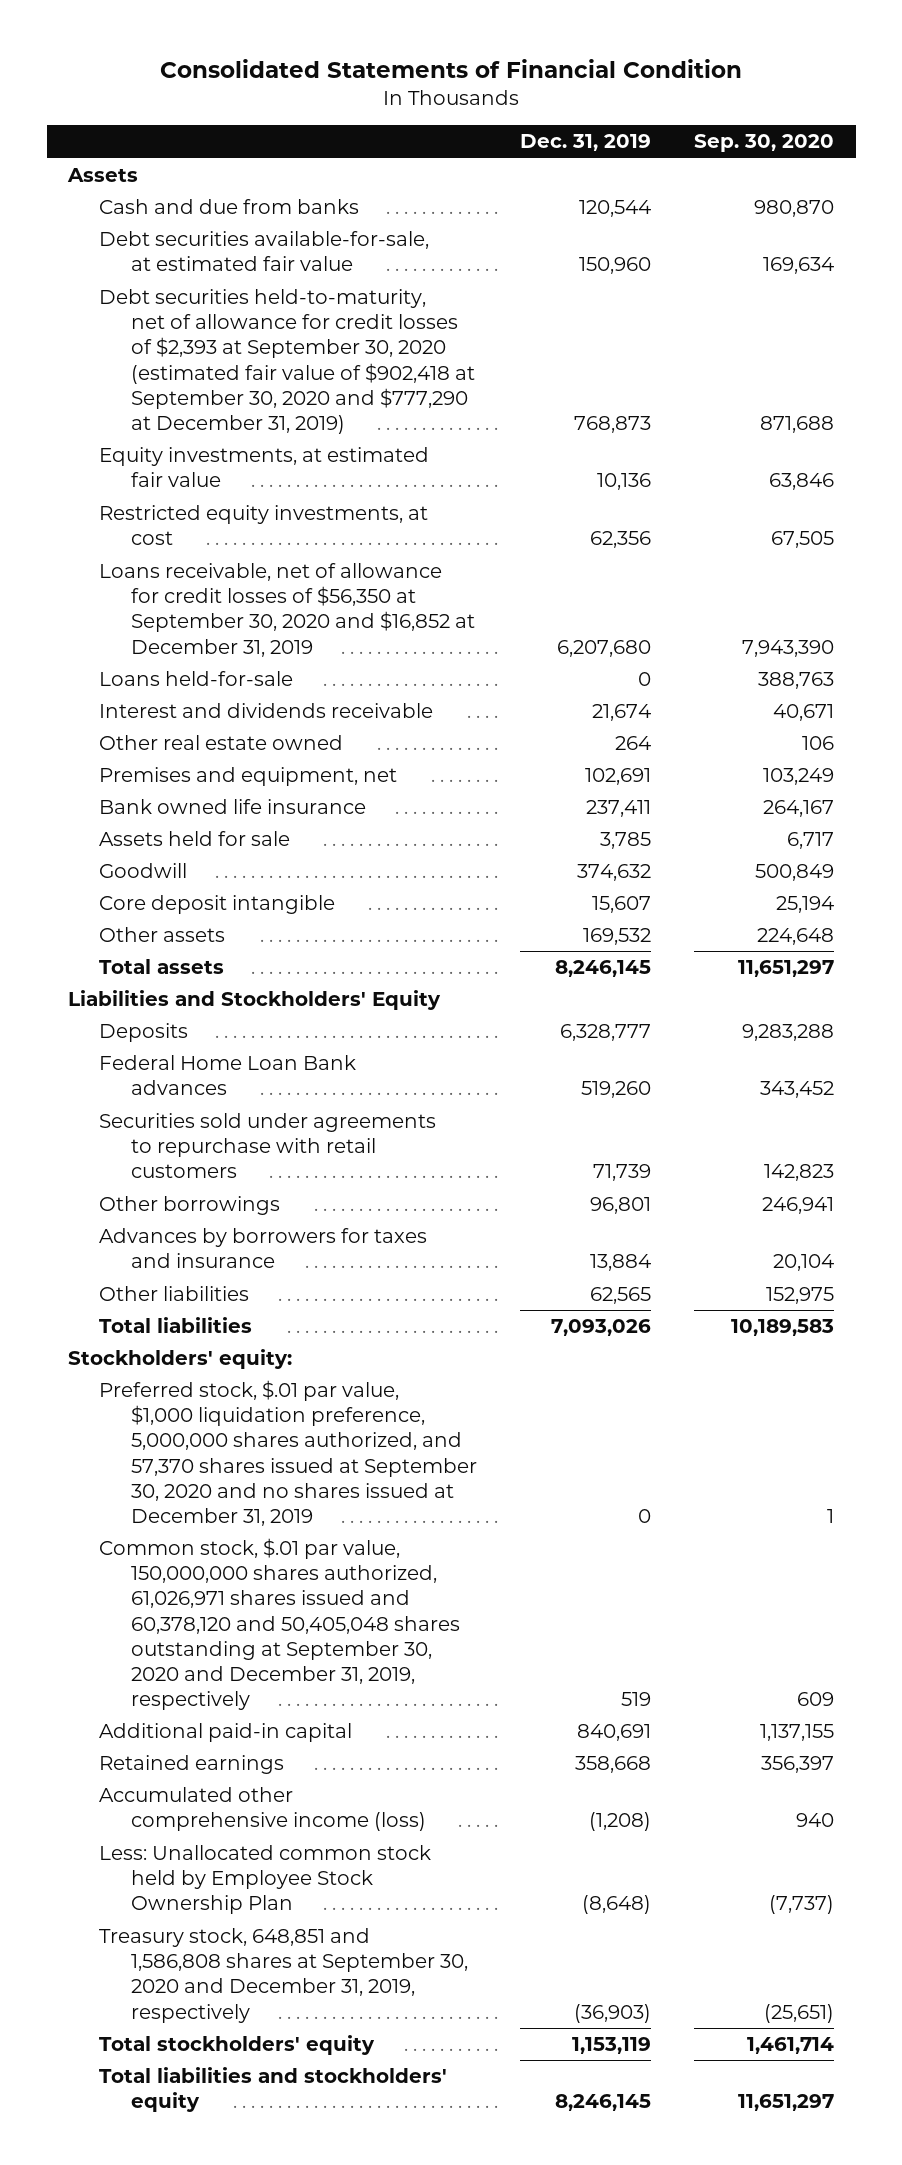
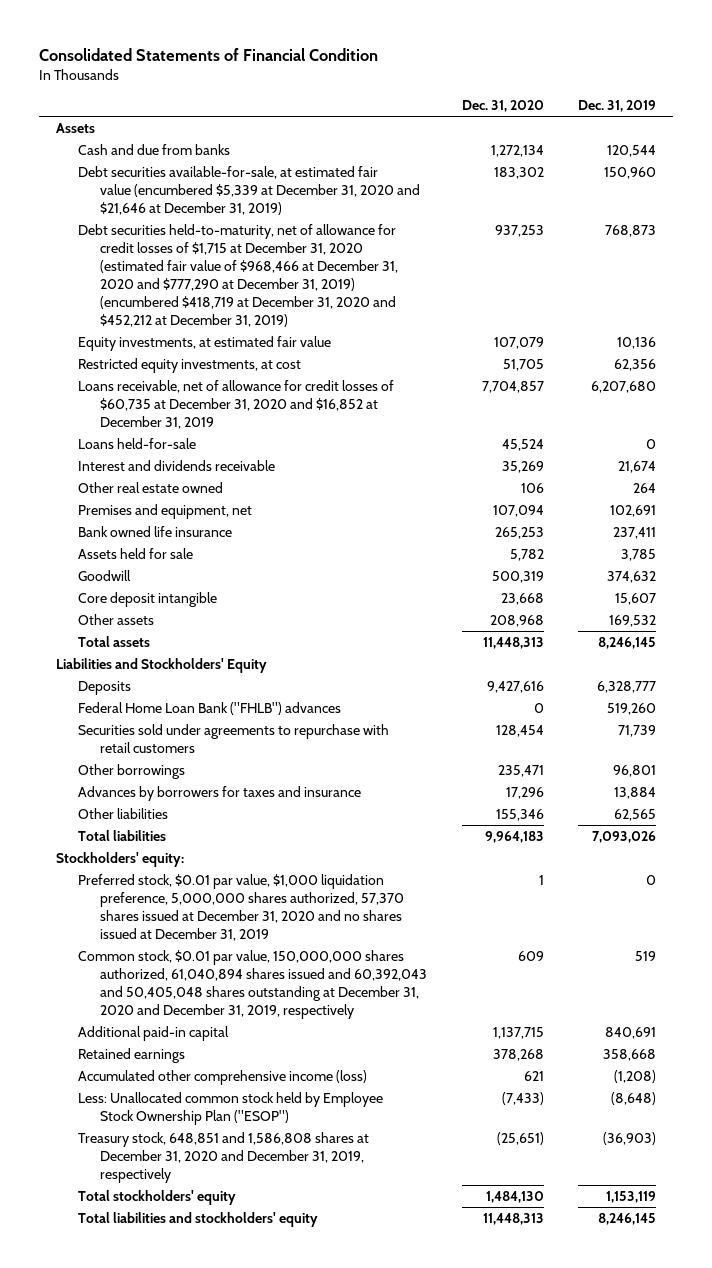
[694,134,835,153] Sep. 30, 2020 -> none
none -> [461,100,544,113] Dec. 31, 2020
[99,231,430,272] Debt securities available-for-sale, at estimated fair value -> [78,166,421,215] Debt securities available-for-sale, at estimated fair value (encumbered $5,339 at December 31, 2020 and $21,646 at December 31, 2019)
[99,289,475,434] Debt securities held-to-maturity, net of allowance for credit losses of $2,393 at September 30, 2020 (estimated fair value of $902,418 at September 30, 2020 and $777,290 at December 31, 2019) -> [78,224,399,327] Debt securities held-to-maturity, net of allowance for credit losses of $1,715 at December 31, 2020 (estimated fair value of $968,466 at December 31, 2020 and $777,290 at December 31, 2019) (encumbered $418,719 at December 31, 2020 and $452,212 at December 31, 2019)
[99,563,475,657] Loans receivable, net of allowance for credit losses of $56,350 at September 30, 2020 and $16,852 at December 31, 2019 -> [78,380,395,429] Loans receivable, net of allowance for credit losses of $60,735 at December 31, 2020 and $16,852 at December 31, 2019
[99,1055,357,1096] Federal Home Loan Bank advances -> [78,702,342,716] Federal Home Loan Bank ("FHLB") advances
[99,1380,477,1526] Preferred stock, $.01 par value, $1,000 liquidation preference, 5,000,000 shares authorized, and 57,370 shares issued at September 30, 2020 and no shares issued at December 31, 2019 -> [78,874,405,941] Preferred stock, $0.01 par value, $1,000 liquidation preference, 5,000,000 shares authorized, 57,370 shares issued at December 31, 2020 and no shares issued at December 31, 2019
[99,1538,460,1710] Common stock, $.01 par value, 150,000,000 shares authorized, 61,026,971 shares issued and 60,378,120 and 50,405,048 shares outstanding at September 30, 2020 and December 31, 2019, respectively -> [78,950,428,1019] Common stock, $0.01 par value, 150,000,000 shares authorized, 61,040,894 shares issued and 60,392,043 and 50,405,048 shares outstanding at December 31, 2020 and December 31, 2019, respectively
[99,1845,432,1915] Less: Unallocated common stock held by Employee Stock Ownership Plan -> [78,1092,384,1126] Less: Unallocated common stock held by Employee Stock Ownership Plan ("ESOP")
[99,1928,468,2023] Treasury stock, 648,851 and 1,586,808 shares at September 30, 2020 and December 31, 2019, respectively -> [78,1132,370,1183] Treasury stock, 648,851 and 1,586,808 shares at December 31, 2020 and December 31, 2019, respectively

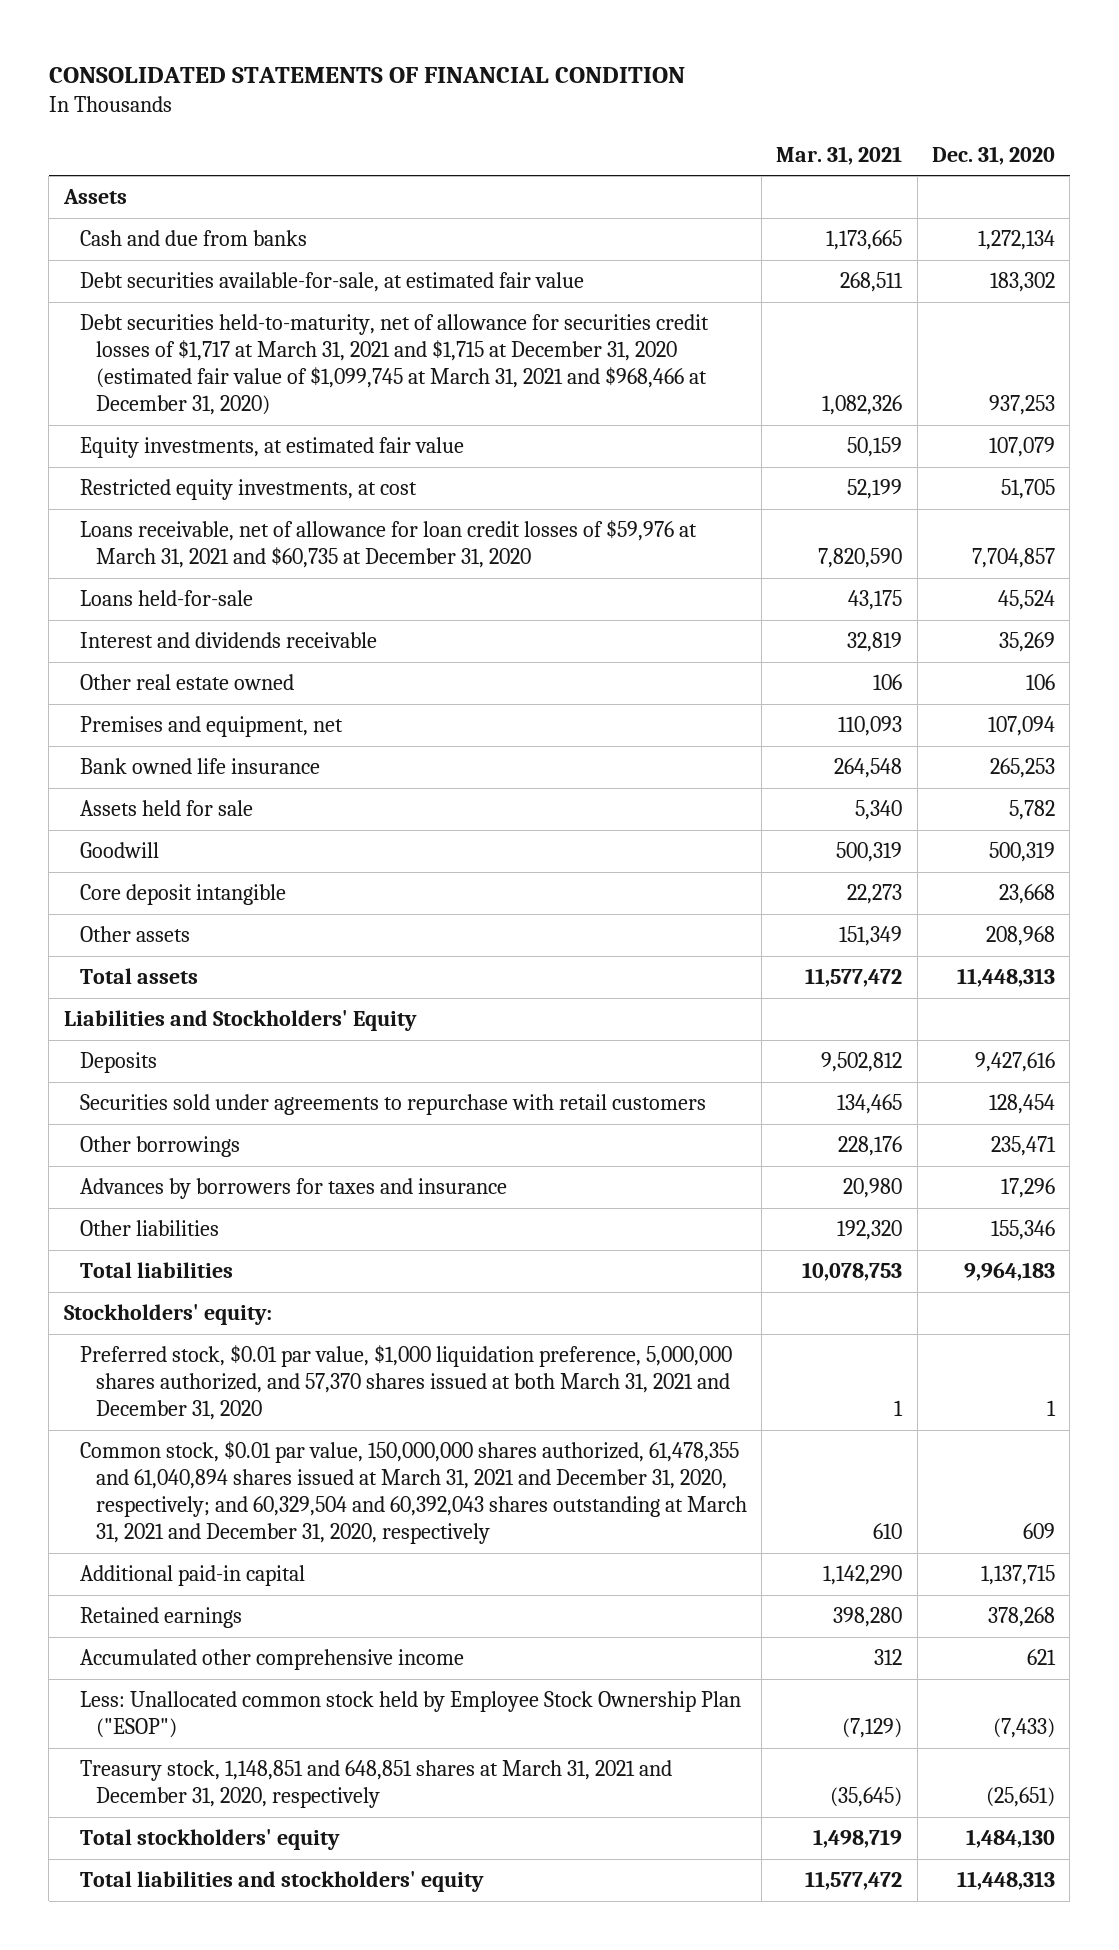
[38,47,378,61] Consolidated Statements of Financial Condition -> [48,66,685,83] CONSOLIDATED STATEMENTS OF FINANCIAL CONDITION
[578,100,657,113] Dec. 31, 2019 -> none
none -> [776,145,903,165] Mar. 31, 2021
[78,166,421,215] Debt securities available-for-sale, at estimated fair value (encumbered $5,339 at December 31, 2020 and $21,646 at December 31, 2019) -> [79,272,584,293] Debt securities available-for-sale, at estimated fair value
[78,224,399,327] Debt securities held-to-maturity, net of allowance for credit losses of $1,715 at December 31, 2020 (estimated fair value of $968,466 at December 31, 2020 and $777,290 at December 31, 2019) (encumbered $418,719 at December 31, 2020 and $452,212 at December 31, 2019) -> [79,314,709,416] Debt securities held-to-maturity, net of allowance for securities credit losses of $1,717 at March 31, 2021 and $1,715 at December 31, 2020 (estimated fair value of $1,099,745 at March 31, 2021 and $968,466 at December 31, 2020)
[78,380,395,429] Loans receivable, net of allowance for credit losses of $60,735 at December 31, 2020 and $16,852 at December 31, 2019 -> [79,520,697,569] Loans receivable, net of allowance for loan credit losses of $59,976 at March 31, 2021 and $60,735 at December 31, 2020
[78,702,342,716] Federal Home Loan Bank ("FHLB") advances -> none
[78,874,405,941] Preferred stock, $0.01 par value, $1,000 liquidation preference, 5,000,000 shares authorized, 57,370 shares issued at December 31, 2020 and no shares issued at December 31, 2019 -> [79,1345,732,1421] Preferred stock, $0.01 par value, $1,000 liquidation preference, 5,000,000 shares authorized, and 57,370 shares issued at both March 31, 2021 and December 31, 2020
[78,950,428,1019] Common stock, $0.01 par value, 150,000,000 shares authorized, 61,040,894 shares issued and 60,392,043 and 50,405,048 shares outstanding at December 31, 2020 and December 31, 2019, respectively -> [79,1441,747,1545] Common stock, $0.01 par value, 150,000,000 shares authorized, 61,478,355 and 61,040,894 shares issued at March 31, 2021 and December 31, 2020, respectively; and 60,329,504 and 60,392,043 shares outstanding at March 31, 2021 and December 31, 2020, respectively
[78,1070,368,1086] Accumulated other comprehensive income (loss) -> [79,1649,464,1671] Accumulated other comprehensive income
[78,1132,370,1183] Treasury stock, 648,851 and 1,586,808 shares at December 31, 2020 and December 31, 2019, respectively -> [79,1760,672,1809] Treasury stock, 1,148,851 and 648,851 shares at March 31, 2021 and December 31, 2020, respectively

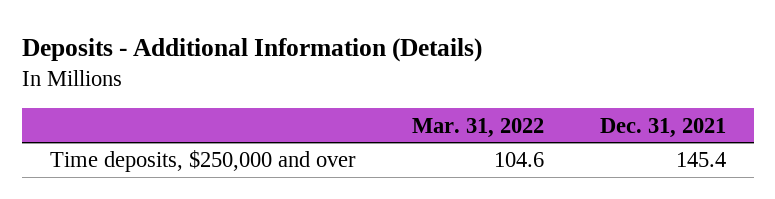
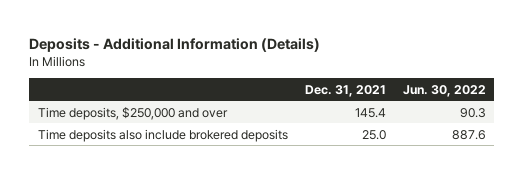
[411,117,544,138] Mar. 31, 2022 -> none
none -> [402,84,486,97] Jun. 30, 2022
none -> [37,128,288,142] Time deposits also include brokered deposits

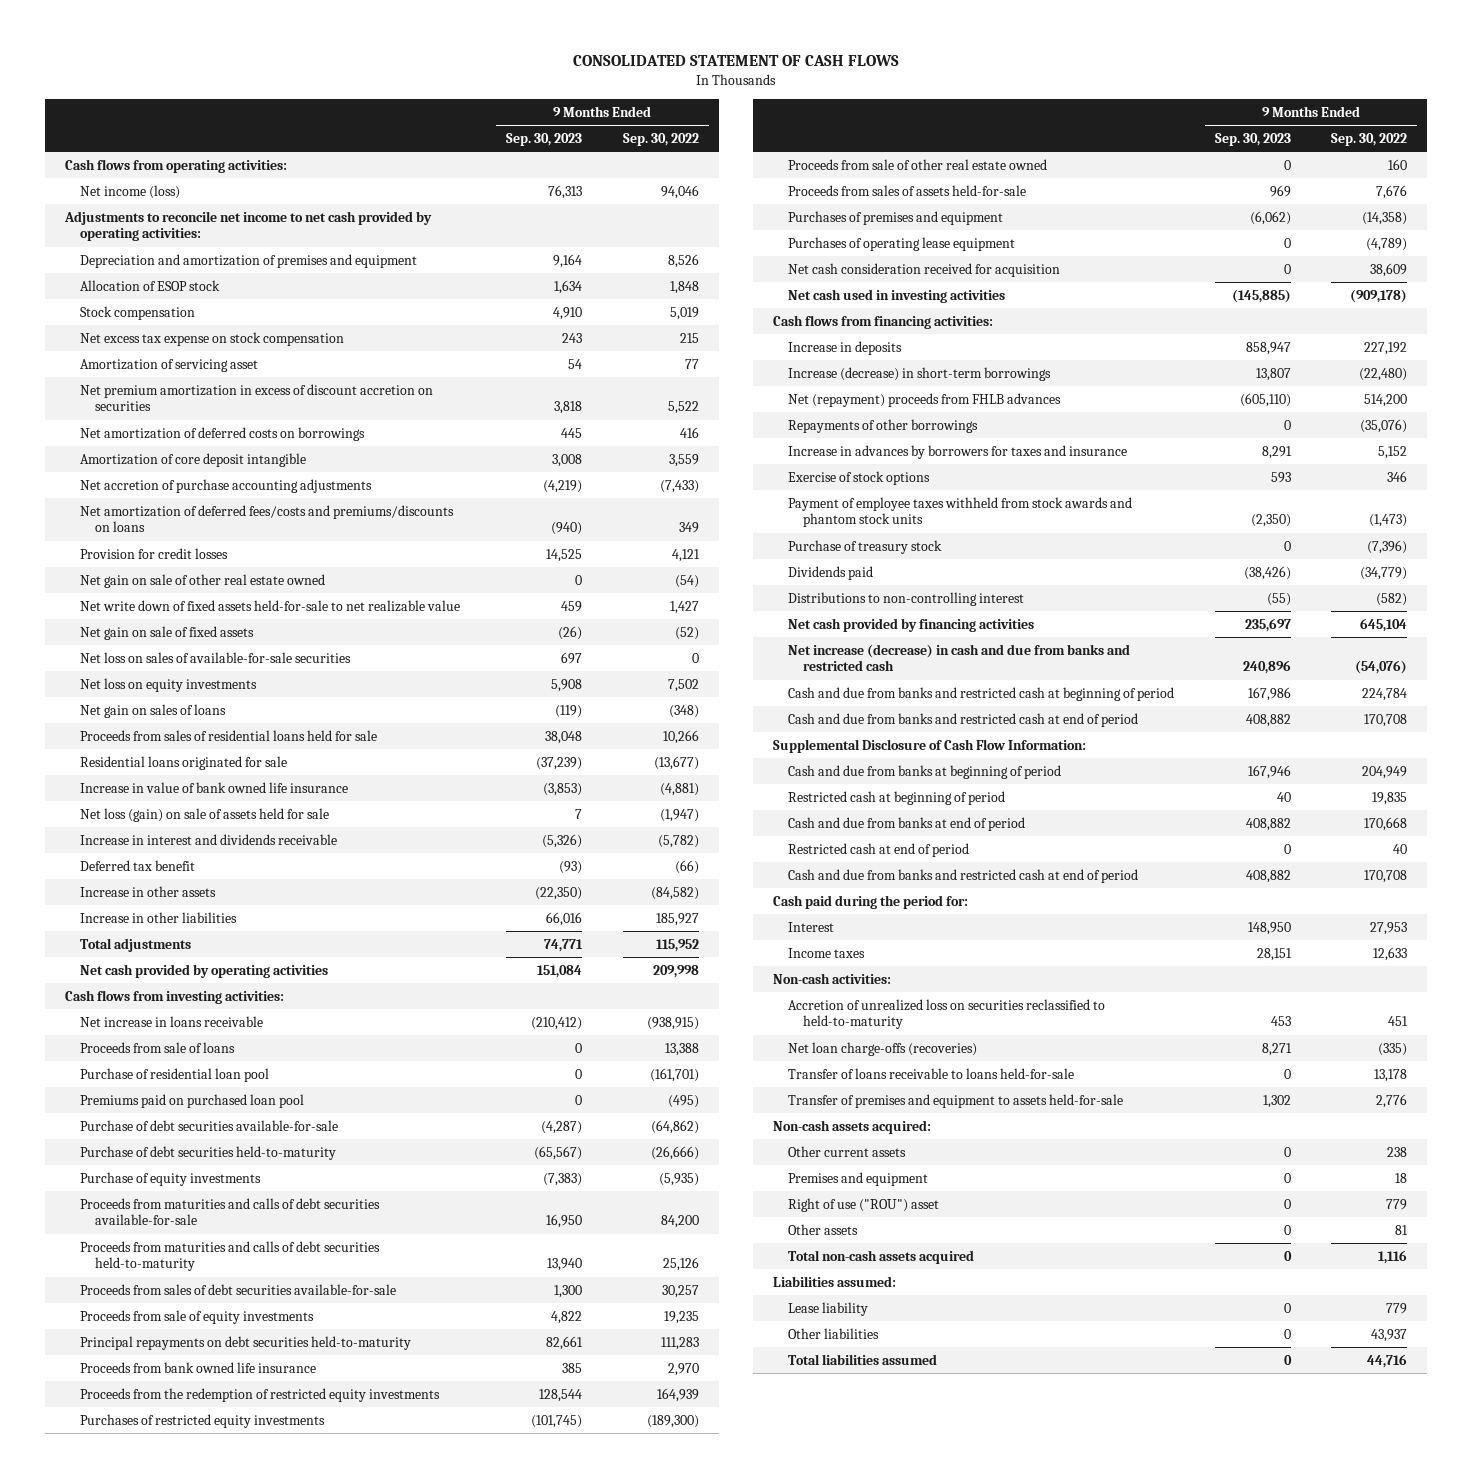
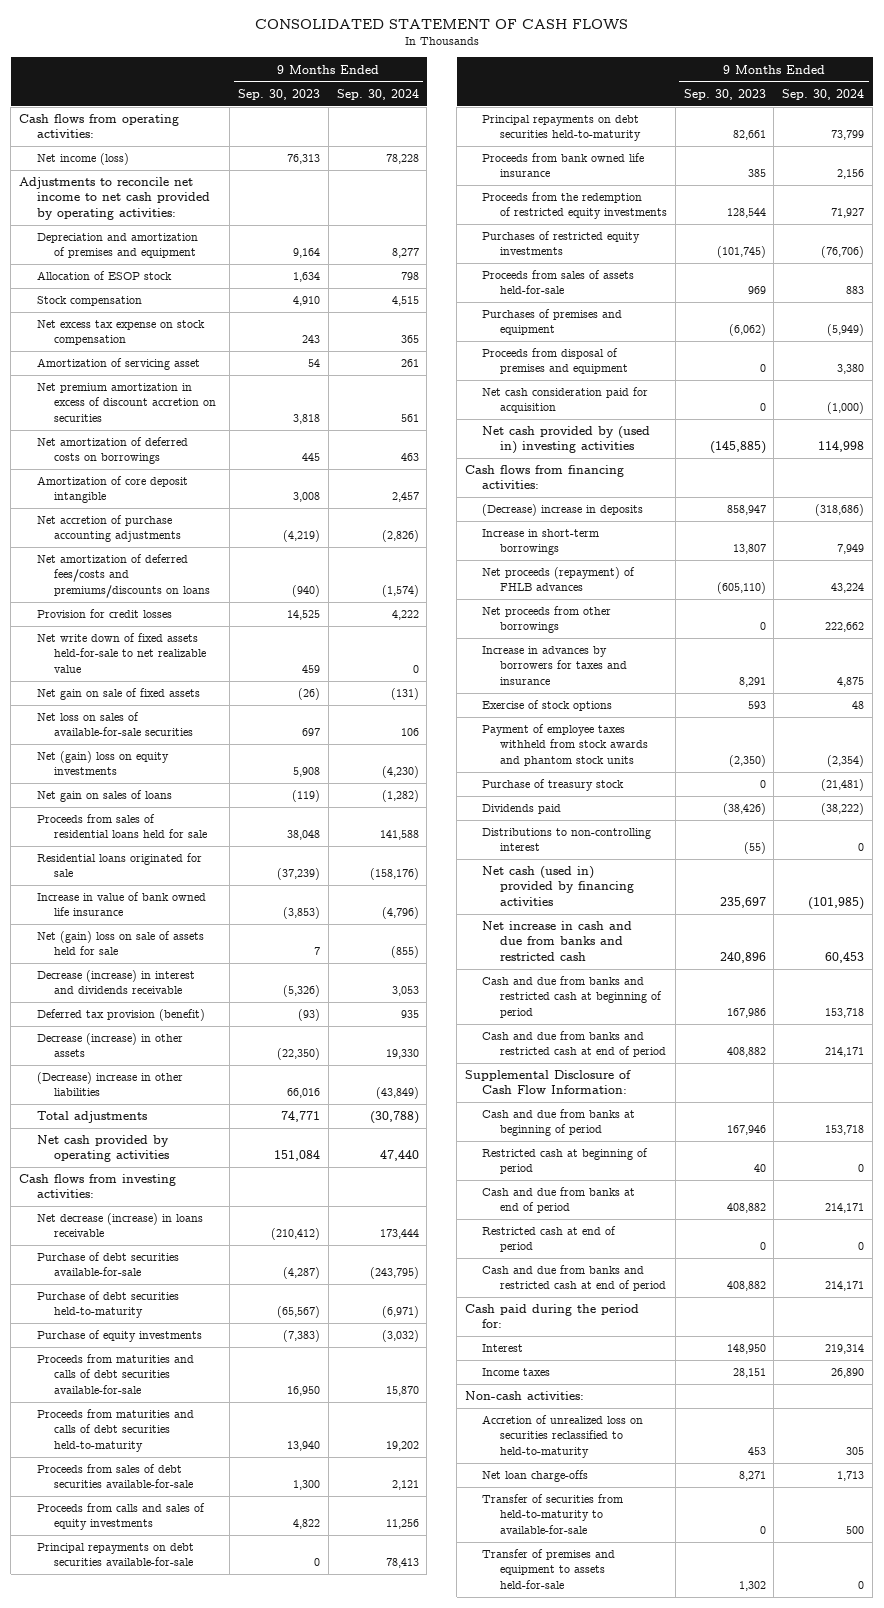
[622,132,699,146] Sep. 30, 2022 -> none
none -> [336,88,419,100] Sep. 30, 2024
[79,573,325,588] Net gain on sale of other real estate owned -> none
[79,677,257,692] Net loss on equity investments -> [36,751,169,776] Net (gain) loss on equity investments
[79,807,329,822] Net loss (gain) on sale of assets held for sale -> [36,931,204,956] Net (gain) loss on sale of assets held for sale
[79,833,337,845] Increase in interest and dividends receivable -> [36,970,195,995] Decrease (increase) in interest and dividends receivable
[79,859,195,871] Deferred tax benefit -> [36,1009,205,1022] Deferred tax provision (benefit)
[79,885,216,897] Increase in other assets -> [36,1033,183,1058] Decrease (increase) in other assets
[79,911,237,923] Increase in other liabilities -> [36,1072,183,1097] (Decrease) increase in other liabilities
[79,1041,235,1053] Proceeds from sale of loans -> none
[79,1067,269,1082] Purchase of residential loan pool -> none
[79,1093,304,1108] Premiums paid on purchased loan pool -> none
[79,1015,263,1027] Net increase in loans receivable -> [36,1213,203,1238] Net decrease (increase) in loans receivable
[79,1309,314,1324] Proceeds from sale of equity investments -> [36,1503,205,1531] Proceeds from calls and sales of equity investments
none -> [36,1543,194,1567] Principal repayments on debt securities available-for-sale
[788,158,1048,170] Proceeds from sale of other real estate owned -> none
[788,236,1016,251] Purchases of operating lease equipment -> none
none -> [482,348,628,375] Proceeds from disposal of premises and equipment
[788,262,1061,277] Net cash consideration received for acquisition -> [482,387,649,414] Net cash consideration paid for acquisition
[788,288,1006,303] Net cash used in investing activities -> [482,426,651,455] Net cash provided by (used in) investing activities
[788,418,979,433] Repayments of other borrowings -> none
[788,340,903,355] Increase in deposits -> [482,504,644,517] (Decrease) increase in deposits
[788,366,1052,381] Increase (decrease) in short-term borrowings -> [482,529,600,556] Increase in short-term borrowings
[788,392,1062,407] Net (repayment) proceeds from FHLB advances -> [482,567,636,592] Net proceeds (repayment) of FHLB advances
none -> [482,606,612,634] Net proceeds from other borrowings
[788,617,1035,632] Net cash provided by financing activities -> [482,866,634,906] Net cash (used in) provided by financing activities
[788,643,1131,672] Net increase (decrease) in cash and due from banks and restricted cash -> [482,921,633,961] Net increase in cash and due from banks and restricted cash
[788,1041,978,1056] Net loan charge-offs (recoveries) -> [482,1470,589,1483] Net loan charge-offs
[788,1067,1075,1079] Transfer of loans receivable to loans held-for-sale -> [482,1494,624,1534] Transfer of securities from held-to-maturity to available-for-sale
[773,1119,932,1134] Non-cash assets acquired: -> none
[788,1145,907,1157] Other current assets -> none
[788,1171,929,1186] Premises and equipment -> none
[788,1197,940,1212] Right of use ("ROU") asset -> none
[788,1223,859,1235] Other assets -> none
[788,1249,975,1264] Total non-cash assets acquired -> none
[773,1275,897,1287] Liabilities assumed: -> none
[788,1301,869,1316] Lease liability -> none
[788,1327,880,1339] Other liabilities -> none
[788,1353,938,1365] Total liabilities assumed -> none

